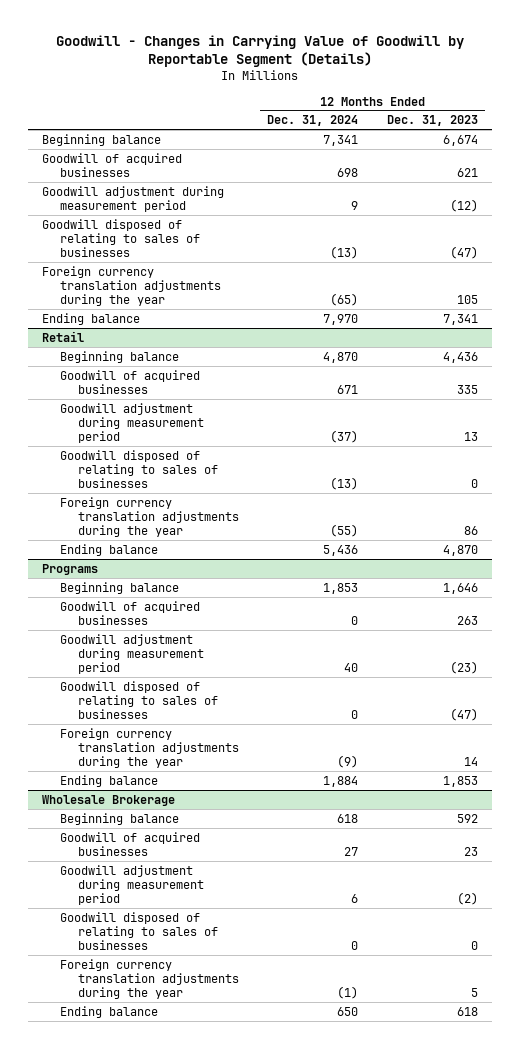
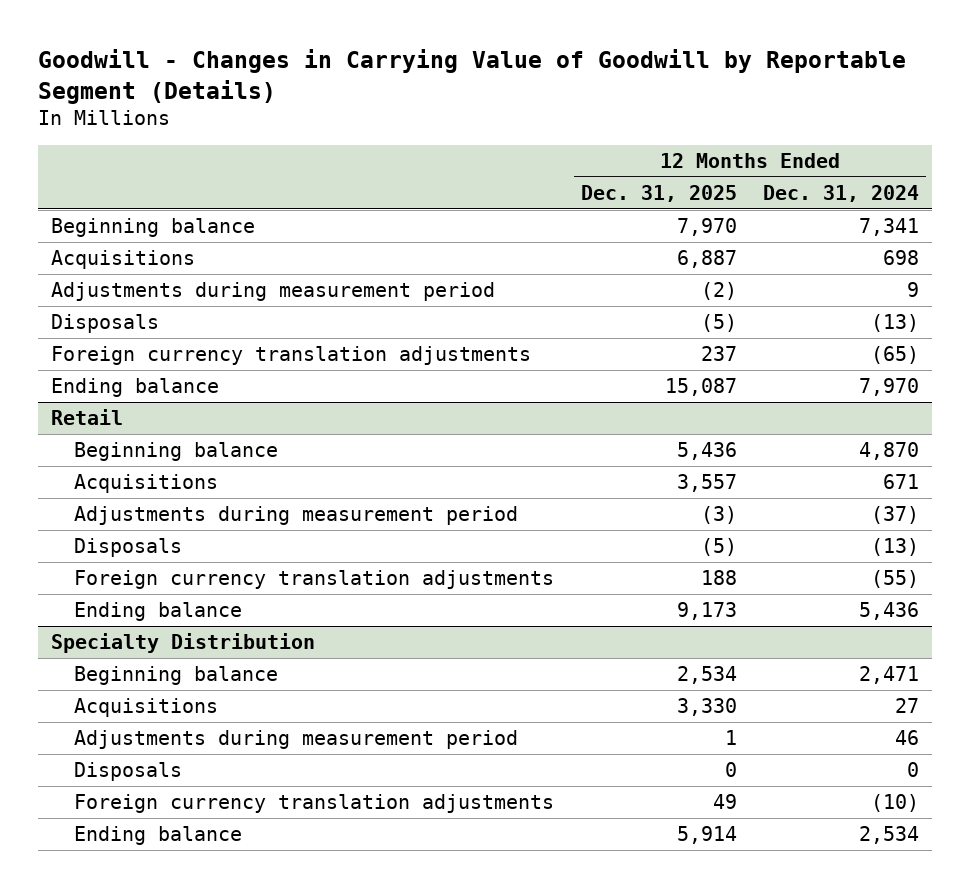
[386,115,478,127] Dec. 31, 2023 -> none
none -> [580,184,737,202] Dec. 31, 2025
[42,152,183,177] Goodwill of acquired businesses -> [50,250,195,270] Acquisitions
[42,185,225,212] Goodwill adjustment during measurement period -> [50,282,495,302] Adjustments during measurement period
[42,218,201,258] Goodwill disposed of relating to sales of businesses -> [50,314,159,334] Disposals
[42,265,222,307] Foreign currency translation adjustments during the year -> [50,346,531,366] Foreign currency translation adjustments
[60,369,201,394] Goodwill of acquired businesses -> [74,474,219,494] Acquisitions
[60,402,205,444] Goodwill adjustment during measurement period -> [74,506,519,526] Adjustments during measurement period
[60,449,219,489] Goodwill disposed of relating to sales of businesses -> [74,538,183,558] Disposals
[60,496,240,538] Foreign currency translation adjustments during the year -> [74,570,555,590] Foreign currency translation adjustments
[42,563,99,575] Programs -> none
[60,600,201,625] Goodwill of acquired businesses -> none
[42,794,176,806] Wholesale Brokerage -> none
[60,812,180,825] Beginning balance -> none
[60,831,201,856] Goodwill of acquired businesses -> none
[60,864,205,906] Goodwill adjustment during measurement period -> none
[60,911,219,951] Goodwill disposed of relating to sales of businesses -> none
[60,958,240,1000] Foreign currency translation adjustments during the year -> none
[60,1005,159,1018] Ending balance -> none
none -> [50,633,315,654] Specialty Distribution
[323,582,359,594] 1,853 -> [858,666,919,685] 2,471
none -> [74,698,219,718] Acquisitions
[60,633,205,675] Goodwill adjustment during measurement period -> [74,730,519,750] Adjustments during measurement period
[344,663,359,673] 40 -> [894,730,919,746] 46
[60,680,219,720] Goodwill disposed of relating to sales of businesses -> [74,762,183,782] Disposals
[60,727,240,769] Foreign currency translation adjustments during the year -> [74,794,555,814] Foreign currency translation adjustments
[337,755,359,769] (9) -> [870,794,919,813] (10)
[323,775,359,787] 1,884 -> [858,826,919,845] 2,534

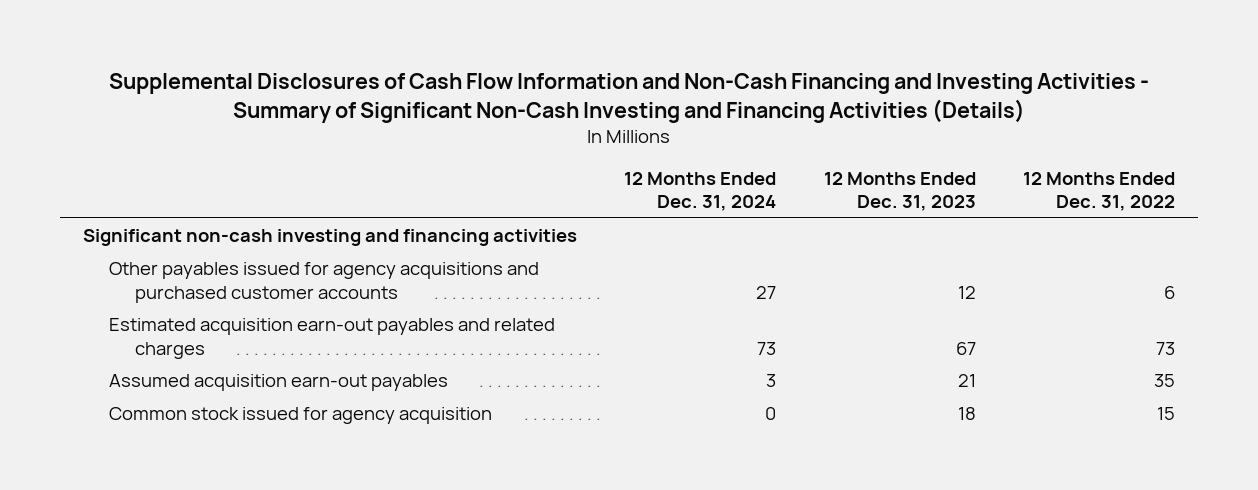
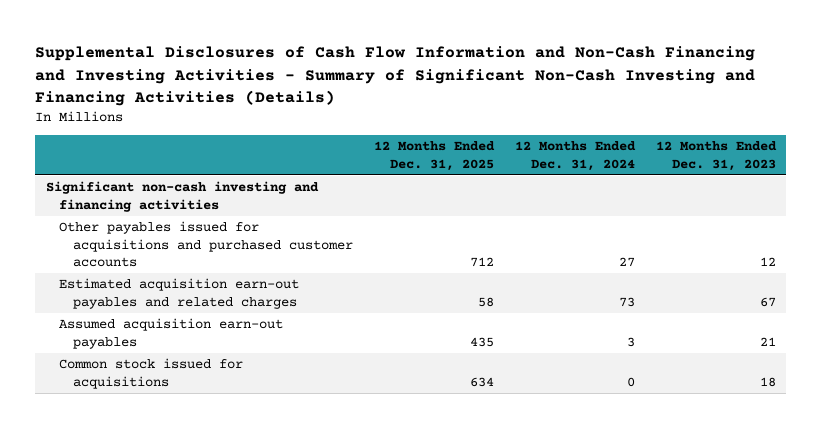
[1022,171,1175,212] 12 Months Ended Dec. 31, 2022 -> none
none -> [373,141,495,171] 12 Months Ended Dec. 31, 2025
[109,262,540,303] Other payables issued for agency acquisitions and purchased customer accounts -> [59,221,353,267] Other payables issued for acquisitions and purchased customer accounts
[109,407,493,425] Common stock issued for agency acquisition -> [59,358,244,389] Common stock issued for acquisitions

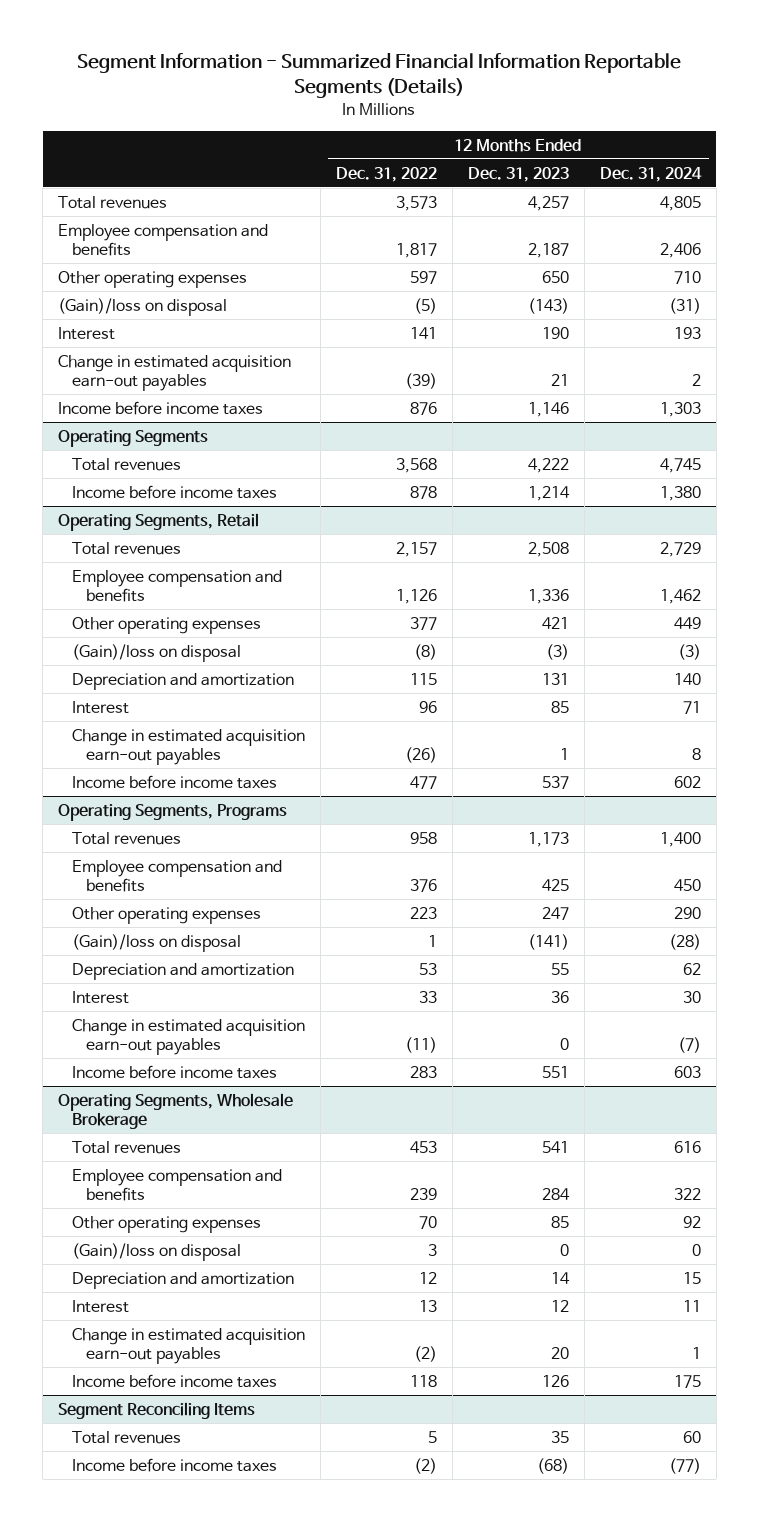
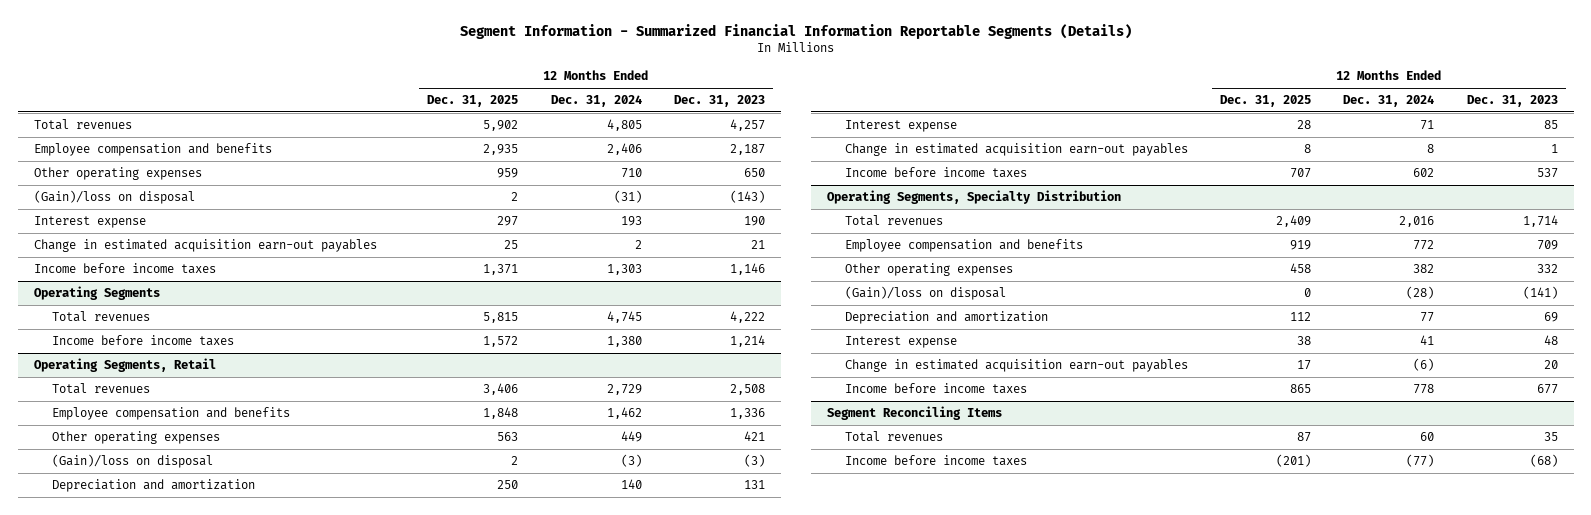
[335,166,437,182] Dec. 31, 2022 -> none
none -> [427,95,519,108] Dec. 31, 2025
[58,326,116,340] Interest -> [33,216,146,229] Interest expense
[71,700,129,714] Interest -> [845,120,958,133] Interest expense
[58,803,288,821] Operating Segments, Programs -> none
none -> [826,190,1121,205] Operating Segments, Specialty Distribution
[527,831,569,847] 1,173 -> [1522,215,1558,228] 1,714
[659,831,701,847] 1,400 -> [1399,216,1435,228] 2,016
[541,879,569,892] 425 -> [1536,240,1558,251] 709
[673,879,701,892] 450 -> [1413,240,1435,251] 772
[541,906,569,920] 247 -> [1536,264,1558,274] 332
[673,906,701,919] 290 -> [1413,264,1435,274] 382
[58,1092,294,1130] Operating Segments, Wholesale Brokerage -> none
[71,1140,181,1154] Total revenues -> none
[71,1168,282,1202] Employee compensation and benefits -> none
[71,1215,261,1233] Other operating expenses -> none
[71,1242,241,1261] (Gain)/loss on disposal -> none
[71,1271,294,1289] Depreciation and amortization -> none
[71,1299,129,1313] Interest -> none
[71,1327,305,1365] Change in estimated acquisition earn-out payables -> none
[71,1373,277,1388] Income before income taxes -> none
[550,962,569,975] 55 -> [1543,312,1558,323] 69
[682,962,701,975] 62 -> [1420,312,1435,323] 77
[71,990,129,1004] Interest -> [845,336,958,349] Interest expense
[550,990,569,1003] 36 -> [1543,335,1558,346] 48
[682,990,701,1003] 30 -> [1420,335,1435,346] 41
[559,1038,569,1051] 0 -> [1543,360,1558,370] 20
[677,1037,701,1054] (7) -> [1413,358,1435,372] (6)
[541,1065,569,1078] 551 -> [1536,384,1558,395] 677
[673,1065,701,1078] 603 -> [1413,384,1435,395] 778

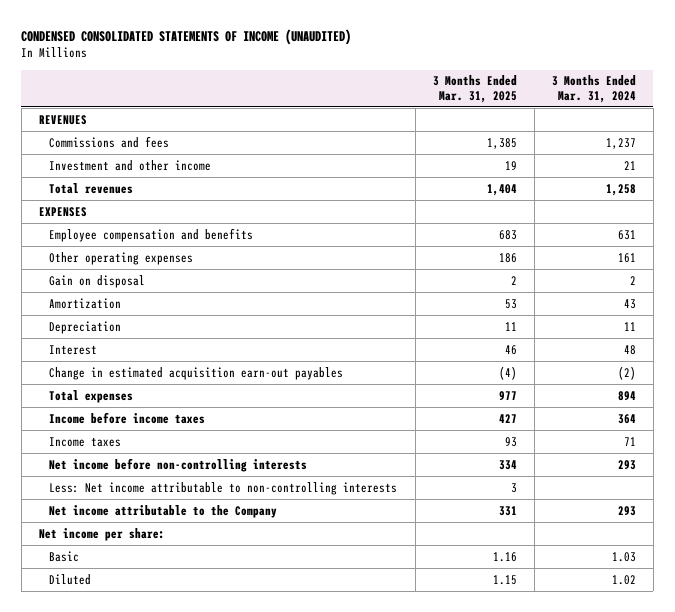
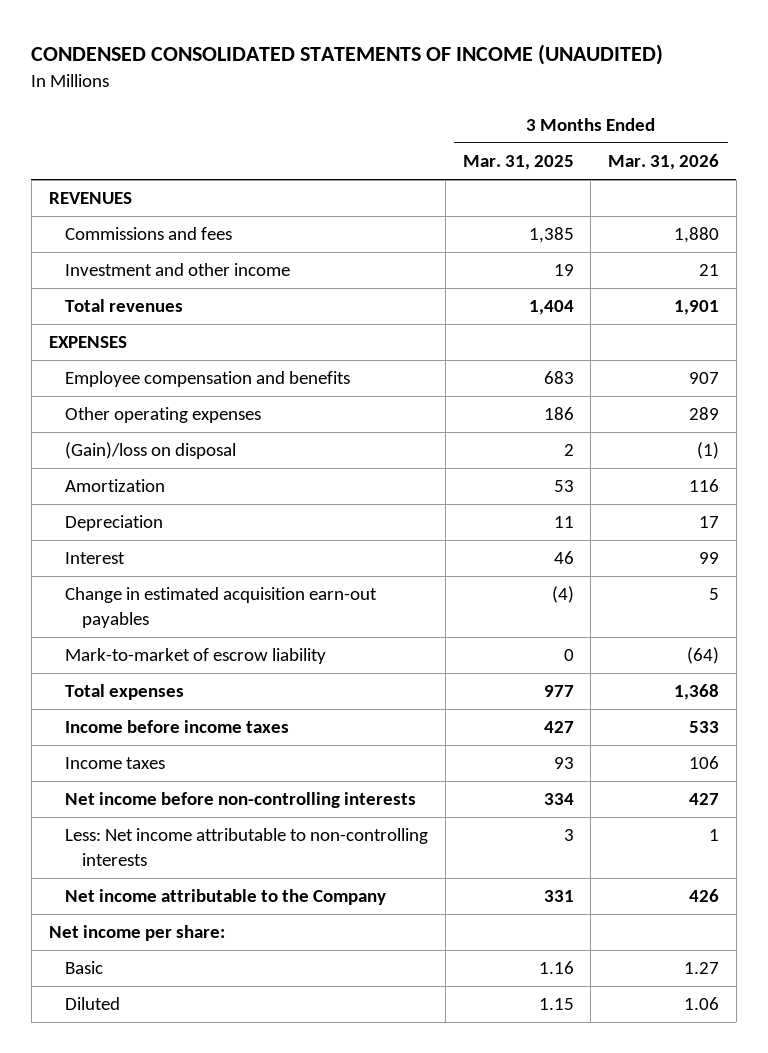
[551,75,636,103] 3 Months Ended Mar. 31, 2024 -> none
none -> [608,154,720,171] Mar. 31, 2026
[49,274,146,288] Gain on disposal -> [65,442,237,460] (Gain)/loss on disposal
none -> [65,648,327,665] Mark-to-market of escrow liability

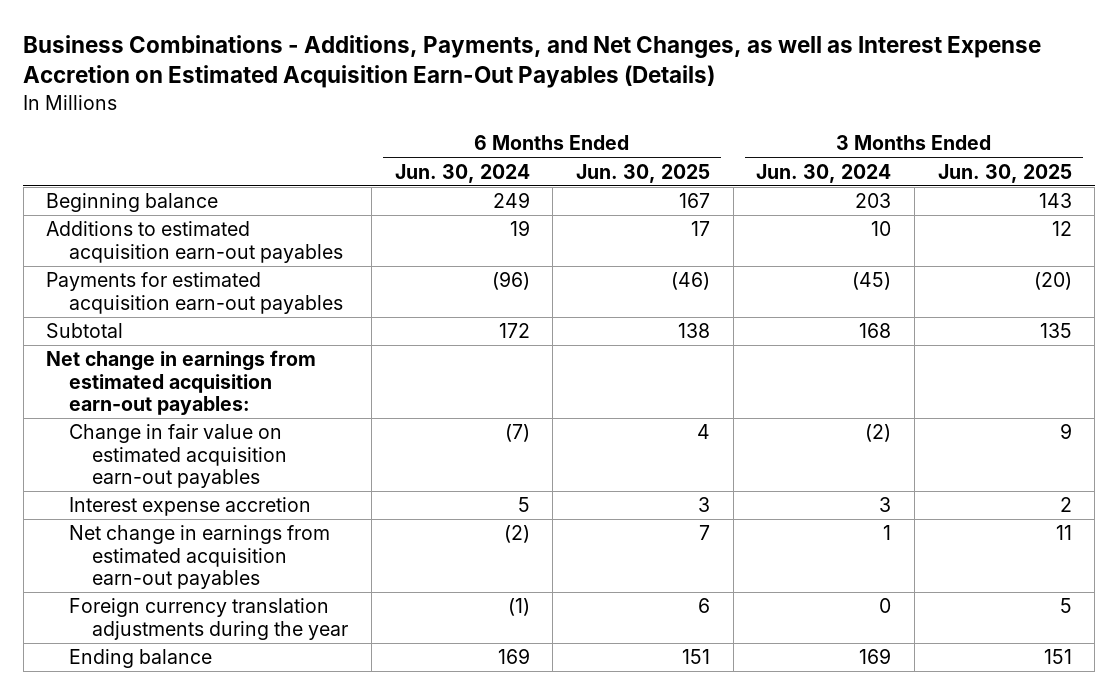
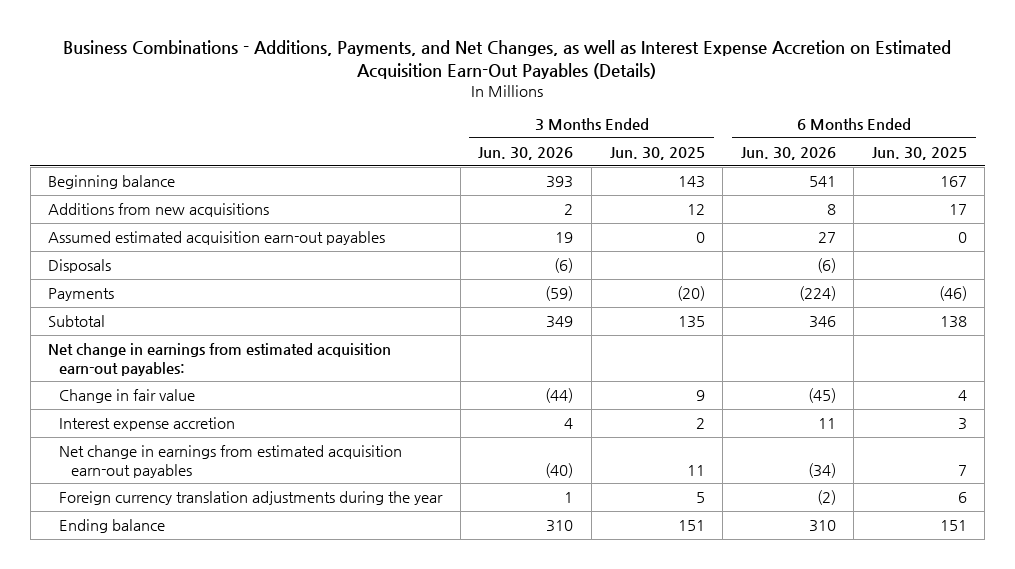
[394,163,530,183] Jun. 30, 2024 -> none
[756,163,892,183] Jun. 30, 2024 -> none
none -> [478,146,574,160] Jun. 30, 2026
none -> [740,146,836,160] Jun. 30, 2026
[46,221,344,263] Additions to estimated acquisition earn-out payables -> [48,202,270,217] Additions from new acquisitions
none -> [48,230,386,245] Assumed estimated acquisition earn-out payables
none -> [48,258,112,273] Disposals
[46,272,344,314] Payments for estimated acquisition earn-out payables -> [48,287,115,301] Payments
[69,424,288,488] Change in fair value on estimated acquisition earn-out payables -> [59,388,196,403] Change in fair value

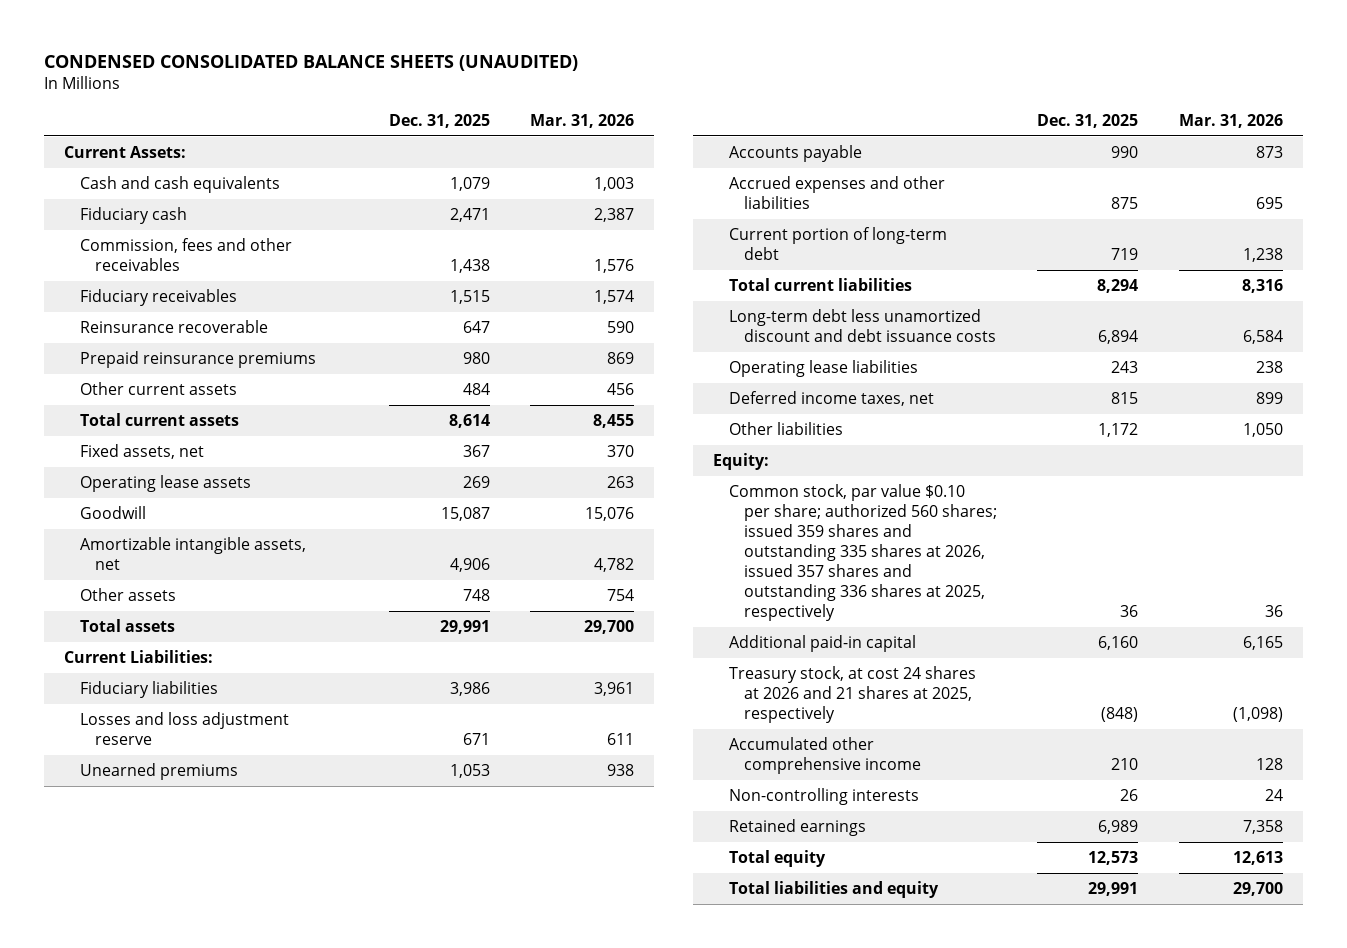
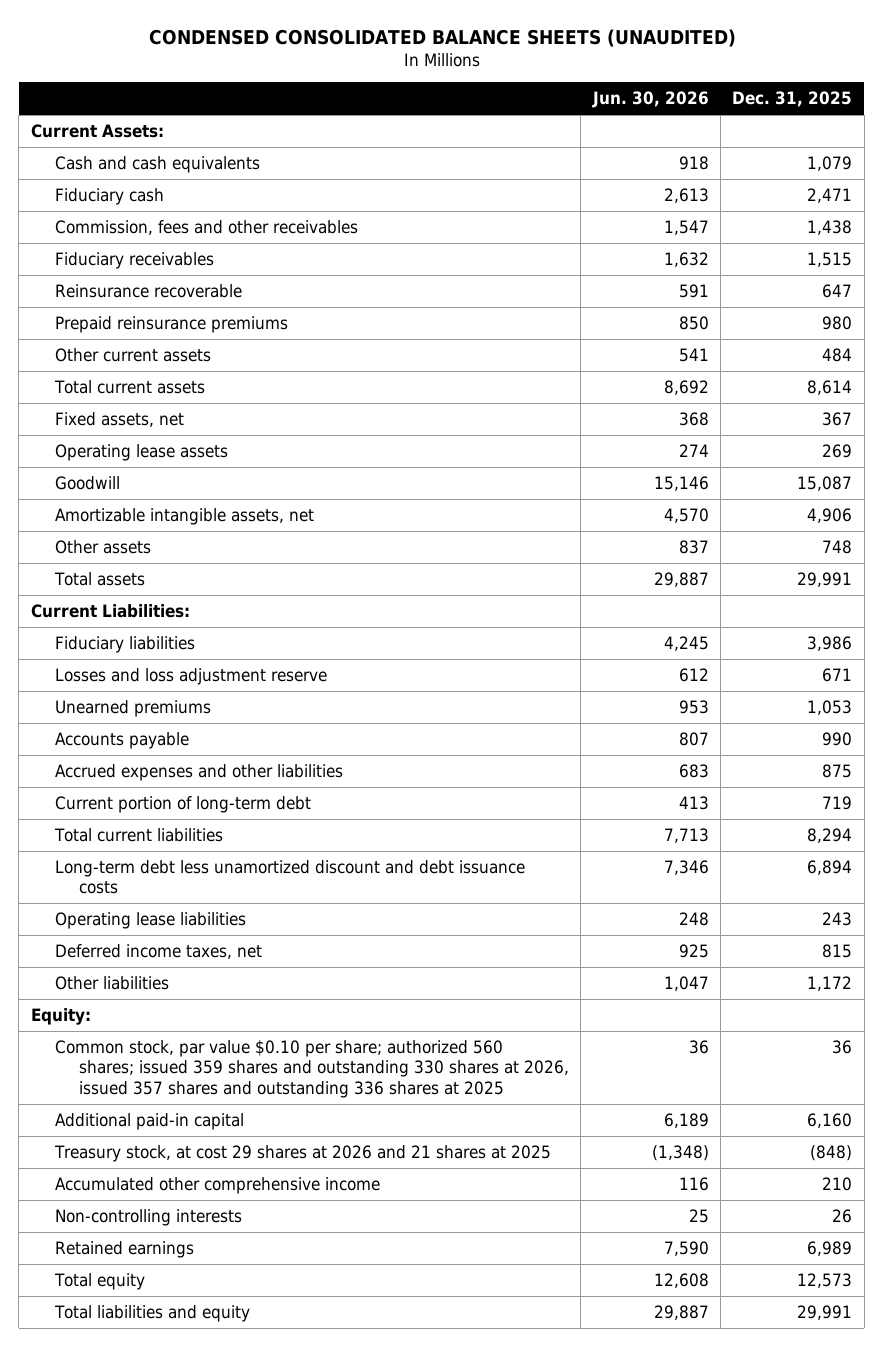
[530,113,635,128] Mar. 31, 2026 -> none
none -> [591,91,709,109] Jun. 30, 2026
[728,484,998,621] Common stock, par value $0.10 per share; authorized 560 shares; issued 359 shares and outstanding 335 shares at 2026, issued 357 shares and outstanding 336 shares at 2025, respectively -> [54,1039,569,1099] Common stock, par value $0.10 per share; authorized 560 shares; issued 359 shares and outstanding 330 shares at 2026, issued 357 shares and outstanding 336 shares at 2025
[728,666,976,723] Treasury stock, at cost 24 shares at 2026 and 21 shares at 2025, respectively -> [53,1144,551,1162] Treasury stock, at cost 29 shares at 2026 and 21 shares at 2025

